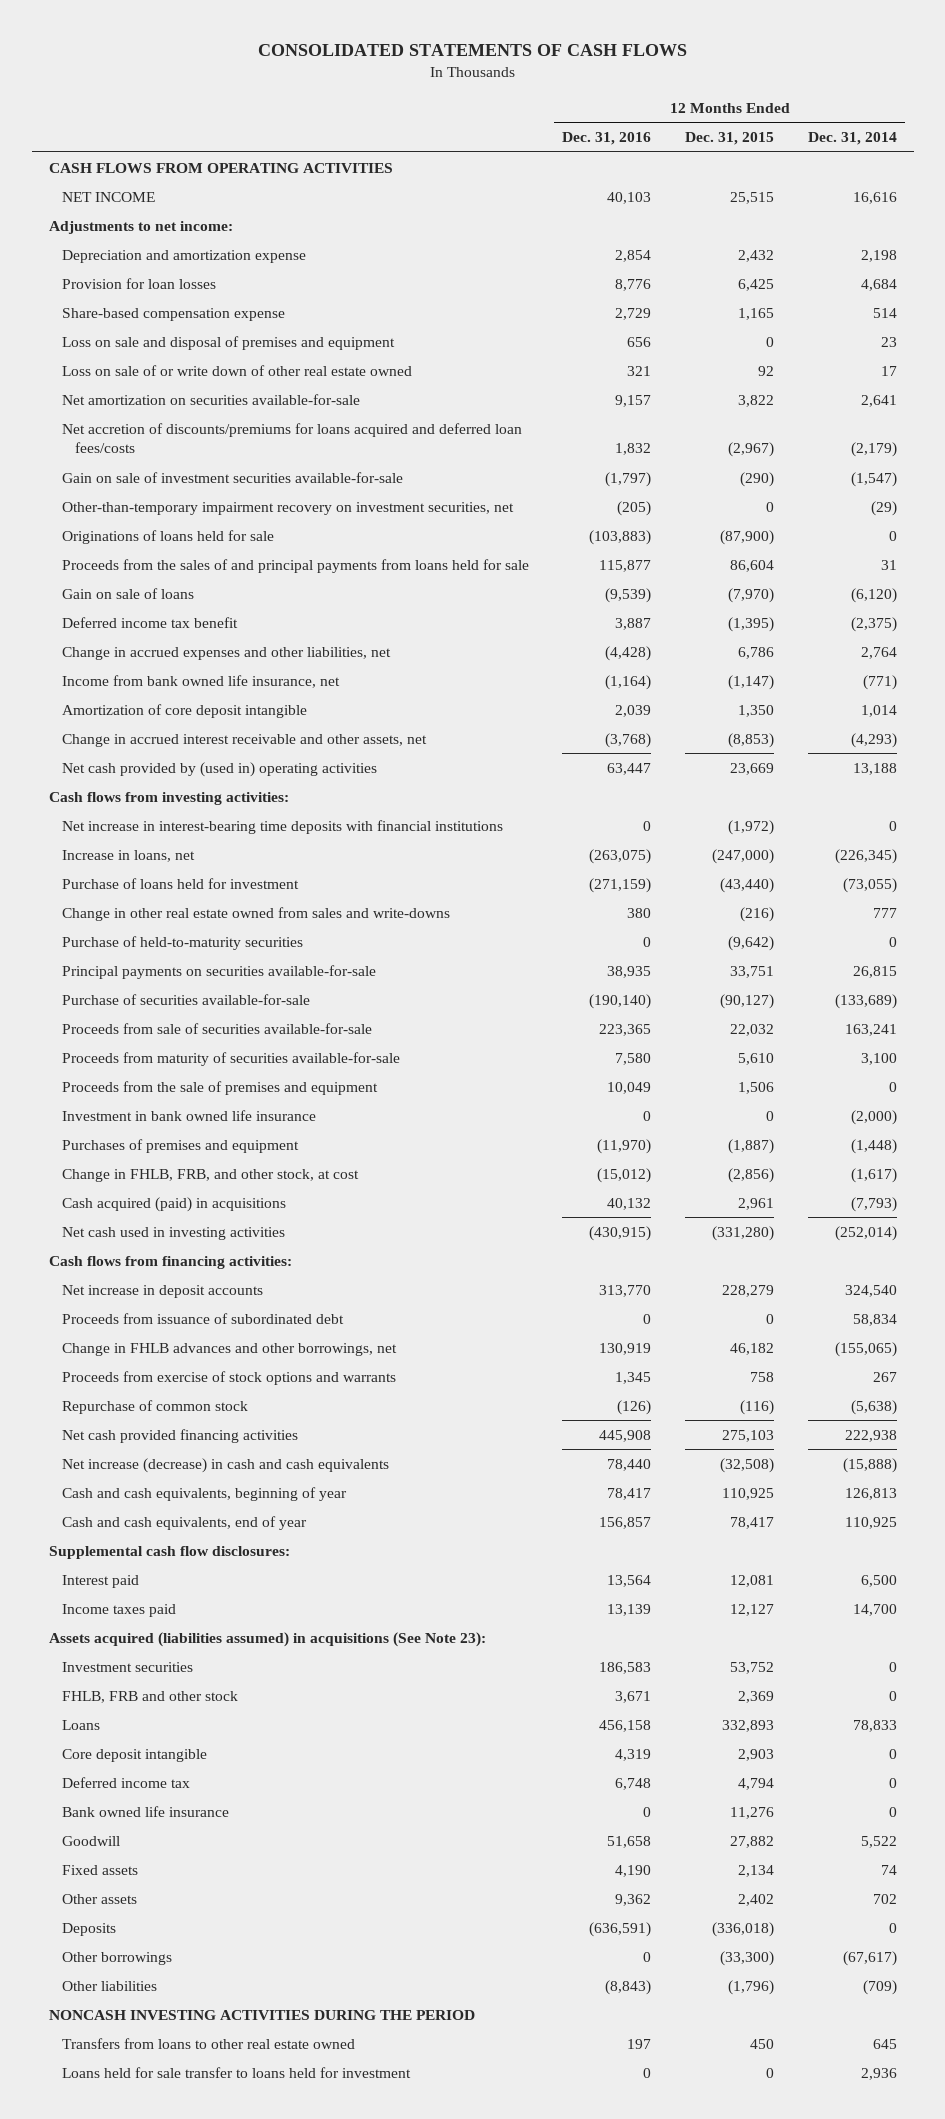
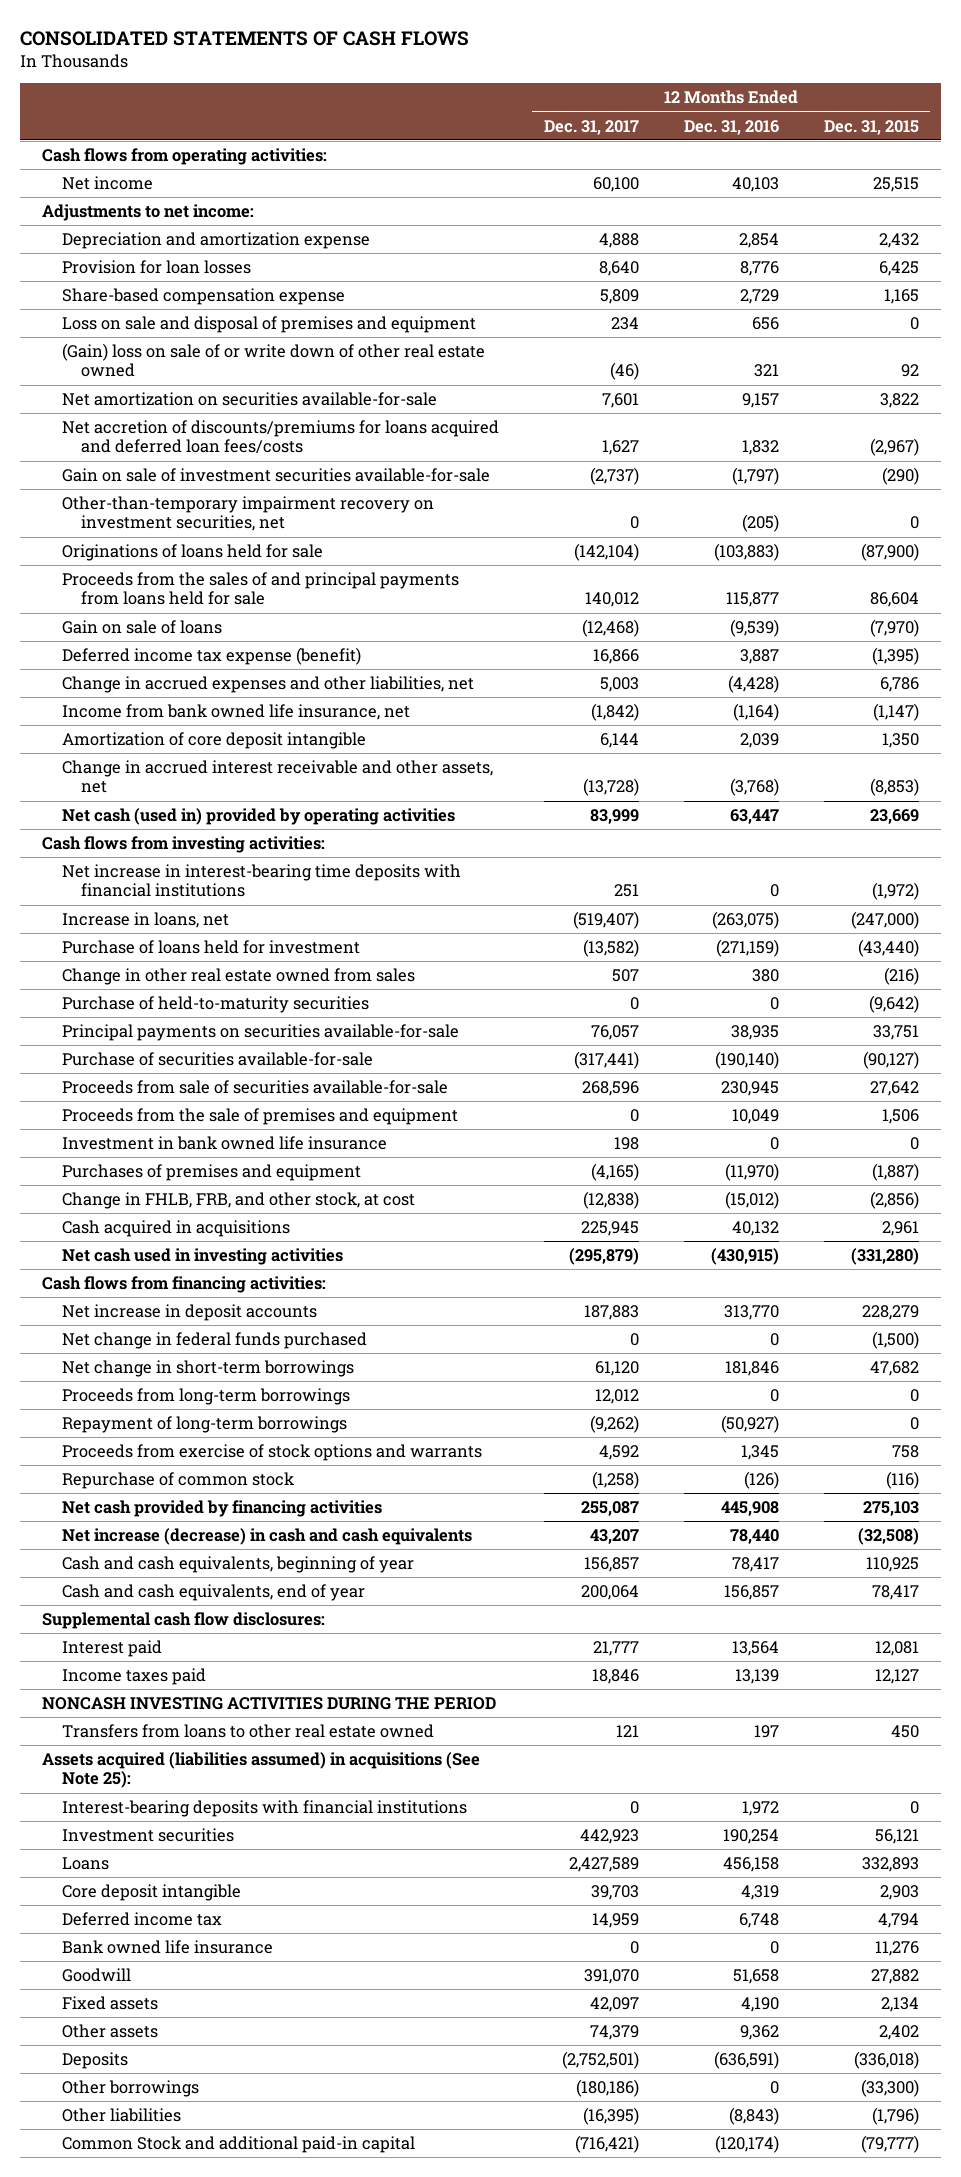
[807,132,897,146] Dec. 31, 2014 -> none
none -> [543,119,639,135] Dec. 31, 2017
[48,162,393,173] CASH FLOWS FROM OPERATING ACTIVITIES -> [42,147,328,165] Cash flows from operating activities:
[61,191,155,202] NET INCOME -> [61,175,153,190] Net income
[61,364,412,376] Loss on sale of or write down of other real estate owned -> [61,342,485,378] (Gain) loss on sale of or write down of other real estate owned
[61,616,238,628] Deferred income tax benefit -> [61,646,361,665] Deferred income tax expense (benefit)
[61,761,377,777] Net cash provided by (used in) operating activities -> [61,807,455,825] Net cash (used in) provided by operating activities
[61,906,450,921] Change in other real estate owned from sales and write-downs -> [61,967,415,985] Change in other real estate owned from sales
[61,1051,400,1066] Proceeds from maturity of securities available-for-sale -> none
[599,1023,652,1036] 223,365 -> [720,1080,779,1096] 230,945
[730,1023,775,1036] 22,032 -> [869,1080,919,1096] 27,642
[61,1196,286,1212] Cash acquired (paid) in acquisitions -> [61,1219,290,1237] Cash acquired in acquisitions
[61,1342,397,1356] Change in FHLB advances and other borrowings, net -> none
none -> [61,1331,367,1349] Net change in federal funds purchased
none -> [61,1359,354,1377] Net change in short-term borrowings
[61,1312,344,1324] Proceeds from issuance of subordinated debt -> [61,1387,350,1405] Proceeds from long-term borrowings
none -> [61,1415,347,1433] Repayment of long-term borrowings
[61,1428,298,1443] Net cash provided financing activities -> [61,1499,382,1517] Net cash provided by financing activities
[61,1690,238,1703] FHLB, FRB and other stock -> none
[48,2009,475,2020] NONCASH INVESTING ACTIVITIES DURING THE PERIOD -> [42,1696,497,1710] NONCASH INVESTING ACTIVITIES DURING THE PERIOD
[61,2037,355,2049] Transfers from loans to other real estate owned -> [61,1723,434,1738] Transfers from loans to other real estate owned
[48,1631,486,1647] Assets acquired (liabilities assumed) in acquisitions (See Note 23): -> [42,1751,481,1789] Assets acquired (liabilities assumed) in acquisitions (See Note 25):
none -> [61,1799,467,1817] Interest-bearing deposits with financial institutions
[599,1661,652,1674] 186,583 -> [722,1828,779,1844] 190,254
[730,1661,775,1674] 53,752 -> [874,1828,919,1844] 56,121
[61,2066,411,2078] Loans held for sale transfer to loans held for investment -> none
none -> [61,2135,415,2153] Common Stock and additional paid-in capital

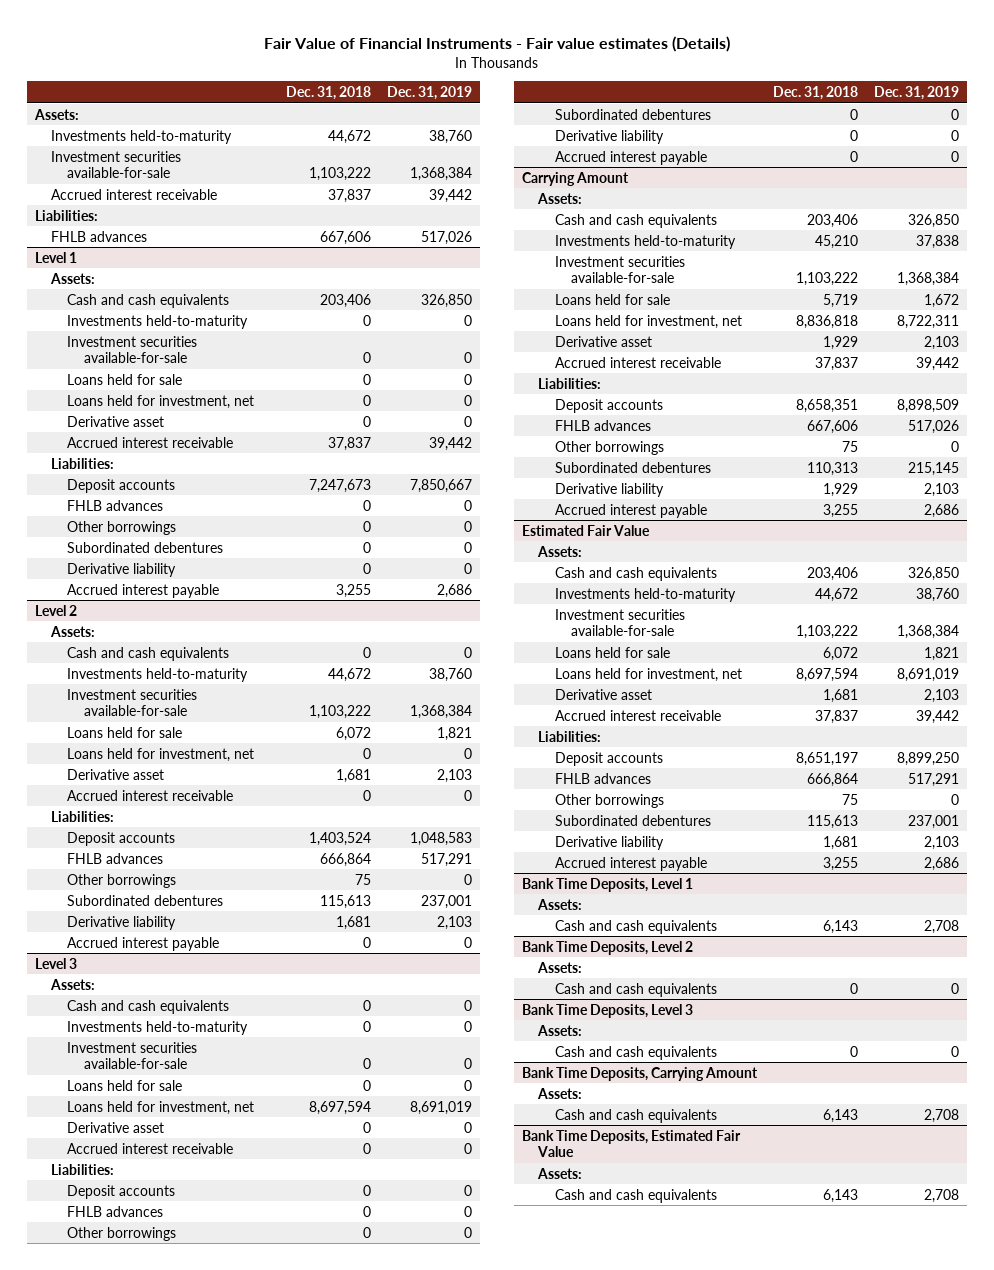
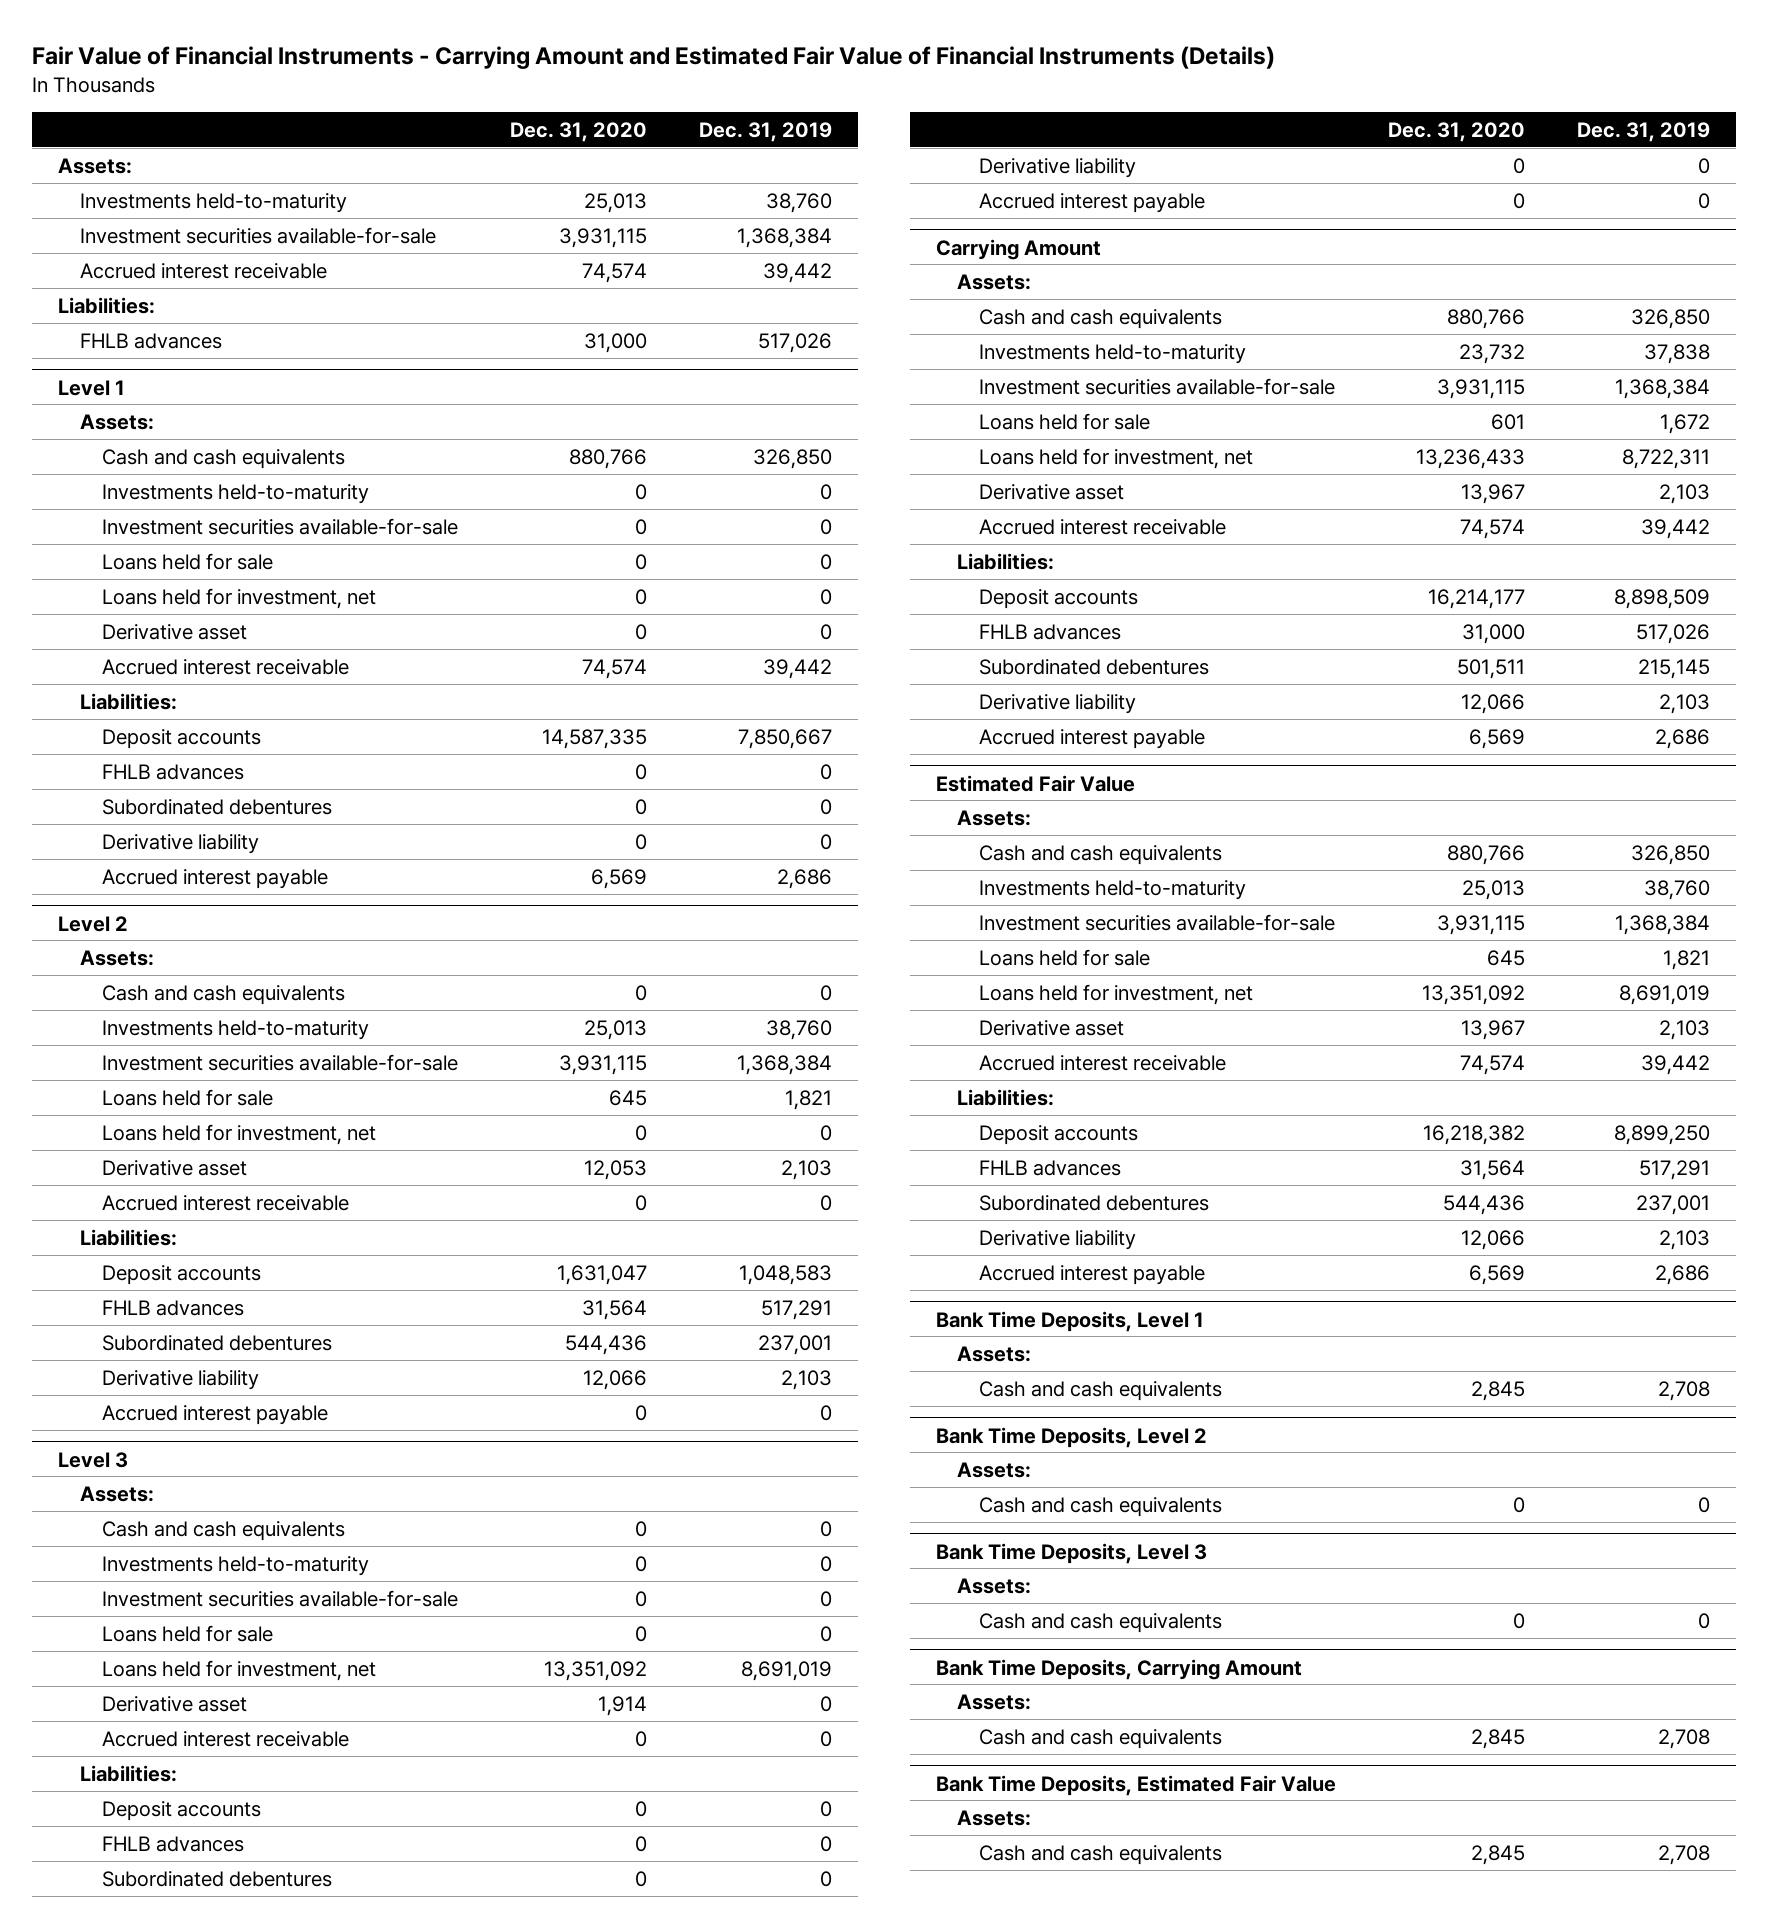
[263,35,730,52] Fair Value of Financial Instruments - Fair value estimates (Details) -> [31,45,1275,69] Fair Value of Financial Instruments - Carrying Amount and Estimated Fair Value of Financial Instruments (Details)
[285,86,371,101] Dec. 31, 2018 -> none
none -> [510,121,648,142] Dec. 31, 2020
[67,520,177,535] Other borrowings -> none
[67,873,177,888] Other borrowings -> none
[67,1226,177,1241] Other borrowings -> none
[554,440,664,455] Other borrowings -> none
[554,793,664,808] Other borrowings -> none

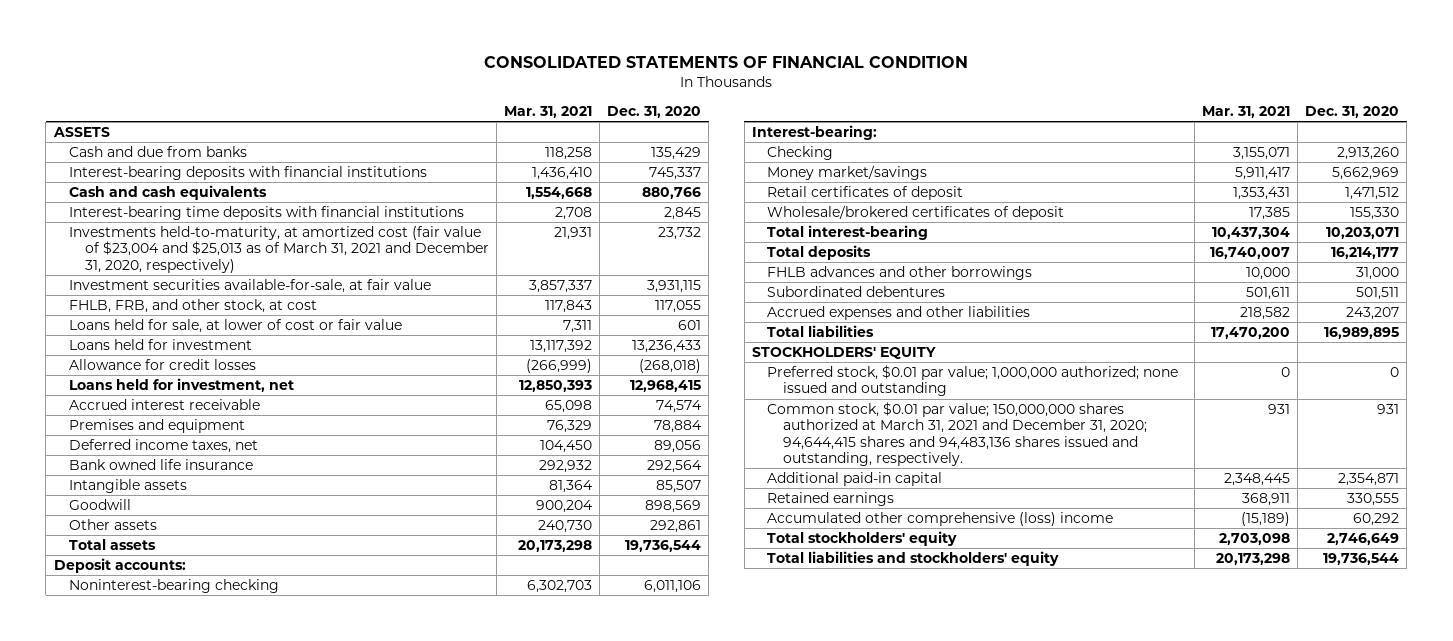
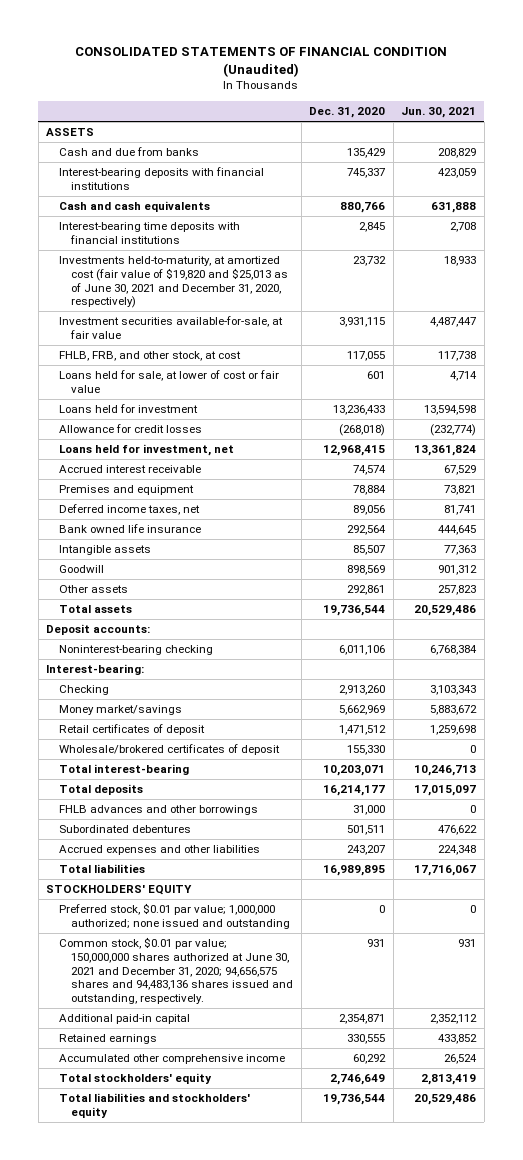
[484,55,969,68] CONSOLIDATED STATEMENTS OF FINANCIAL CONDITION -> [75,47,448,77] CONSOLIDATED STATEMENTS OF FINANCIAL CONDITION (Unaudited)
[503,105,592,118] Mar. 31, 2021 -> none
none -> [401,106,477,118] Jun. 30, 2021
[69,226,489,273] Investments held-to-maturity, at amortized cost (fair value of $23,004 and $25,013 as of March 31, 2021 and December 31, 2020, respectively) -> [58,256,289,309] Investments held-to-maturity, at amortized cost (fair value of $19,820 and $25,013 as of June 30, 2021 and December 31, 2020, respectively)
[767,402,1147,467] Common stock, $0.01 par value; 150,000,000 shares authorized at March 31, 2021 and December 31, 2020; 94,644,415 shares and 94,483,136 shares issued and outstanding, respectively. -> [58,937,294,1004] Common stock, $0.01 par value; 150,000,000 shares authorized at June 30, 2021 and December 31, 2020; 94,656,575 shares and 94,483,136 shares issued and outstanding, respectively.
[767,512,1114,527] Accumulated other comprehensive (loss) income -> [58,1054,285,1065] Accumulated other comprehensive income

